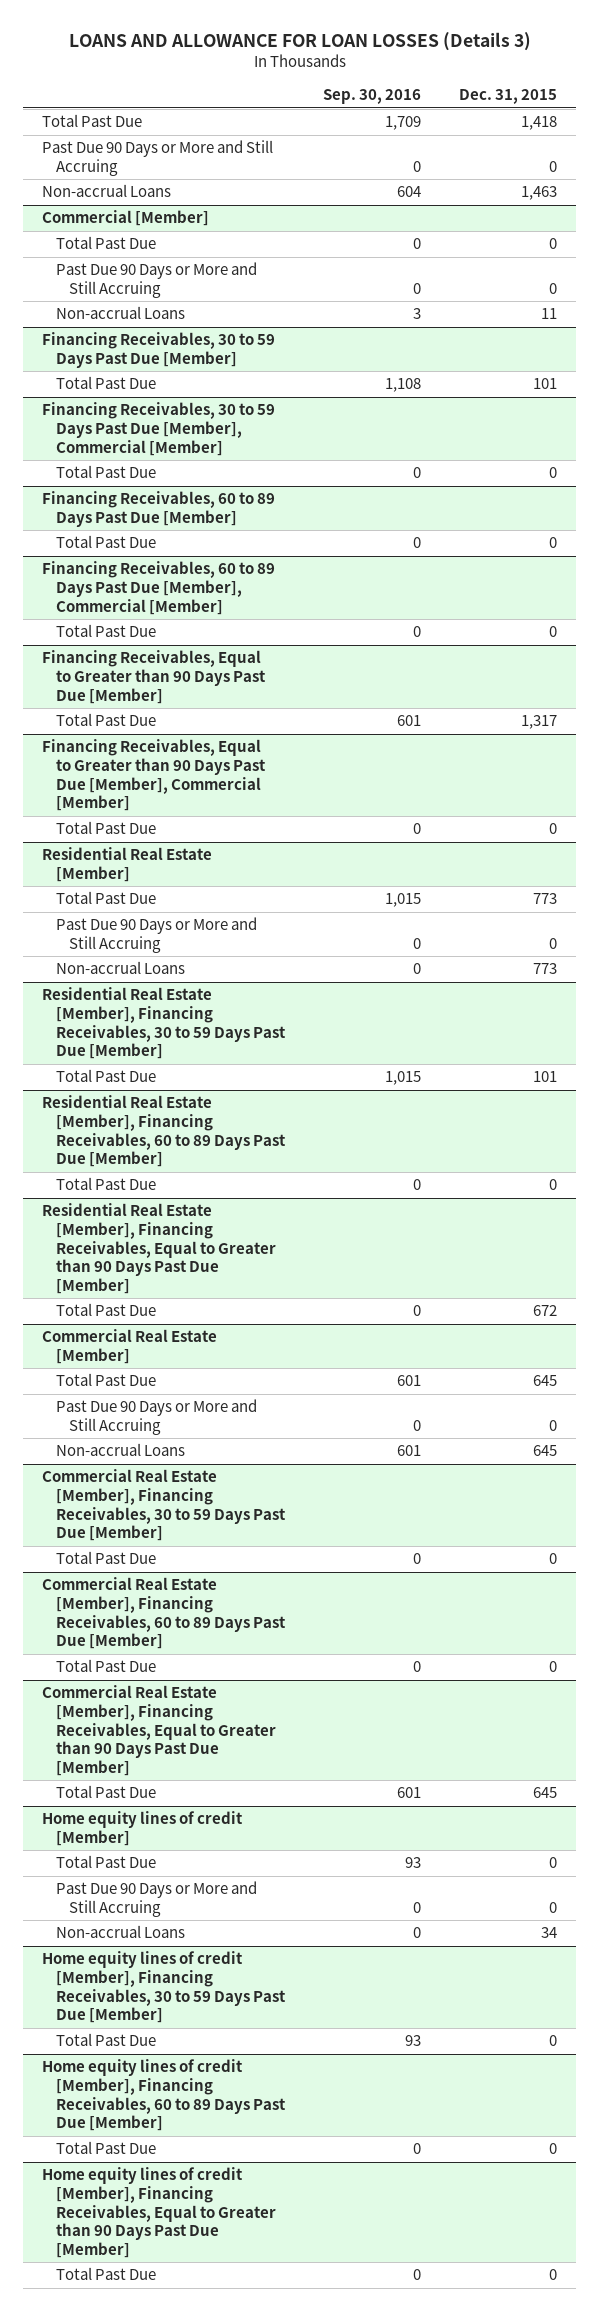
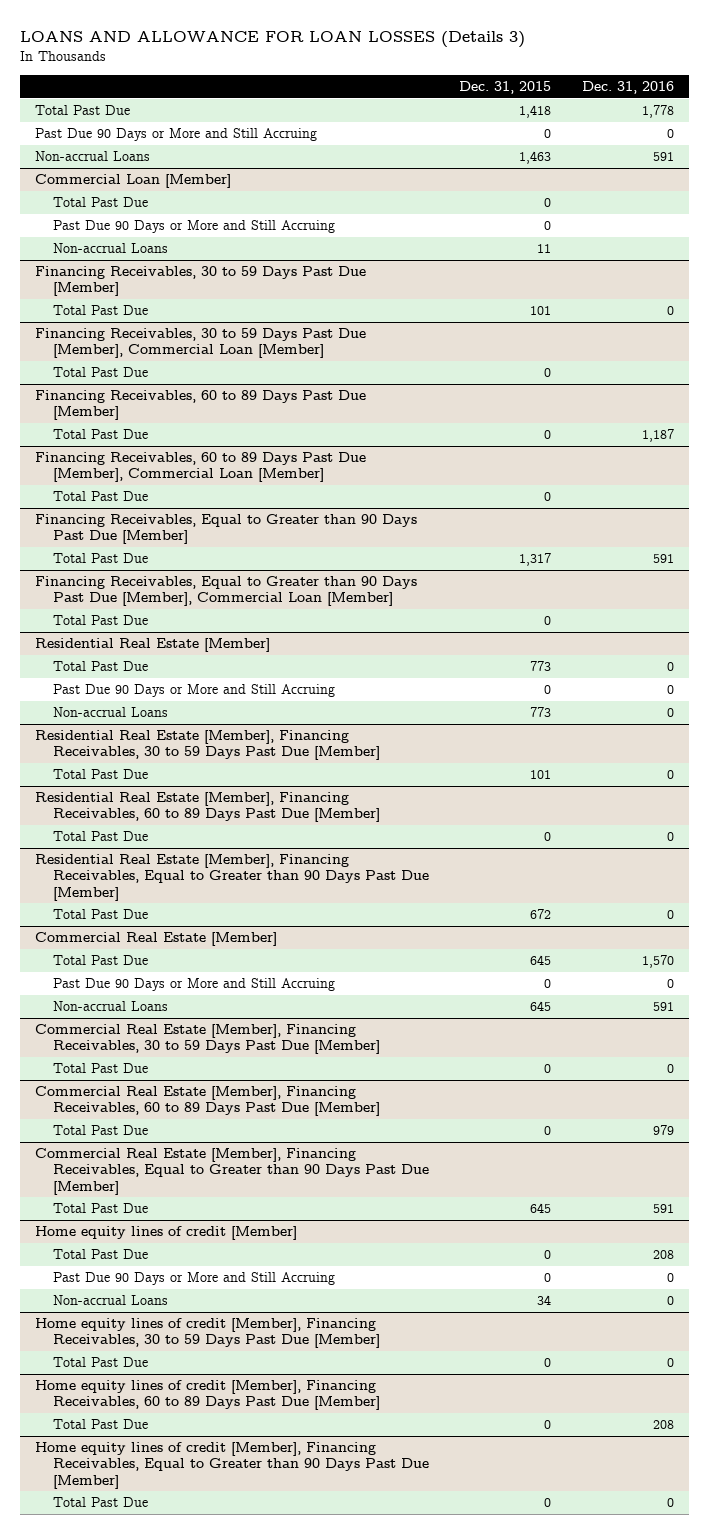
[322,89,421,105] Sep. 30, 2016 -> none
none -> [581,81,674,95] Dec. 31, 2016
[42,210,210,227] Commercial [Member] -> [35,174,232,189] Commercial Loan [Member]
[42,402,276,456] Financing Receivables, 30 to 59 Days Past Due [Member], Commercial [Member] -> [35,328,367,359] Financing Receivables, 30 to 59 Days Past Due [Member], Commercial Loan [Member]
[42,561,276,615] Financing Receivables, 60 to 89 Days Past Due [Member], Commercial [Member] -> [35,452,367,483] Financing Receivables, 60 to 89 Days Past Due [Member], Commercial Loan [Member]
[42,739,266,812] Financing Receivables, Equal to Greater than 90 Days Past Due [Member], Commercial [Member] -> [35,576,418,607] Financing Receivables, Equal to Greater than 90 Days Past Due [Member], Commercial Loan [Member]

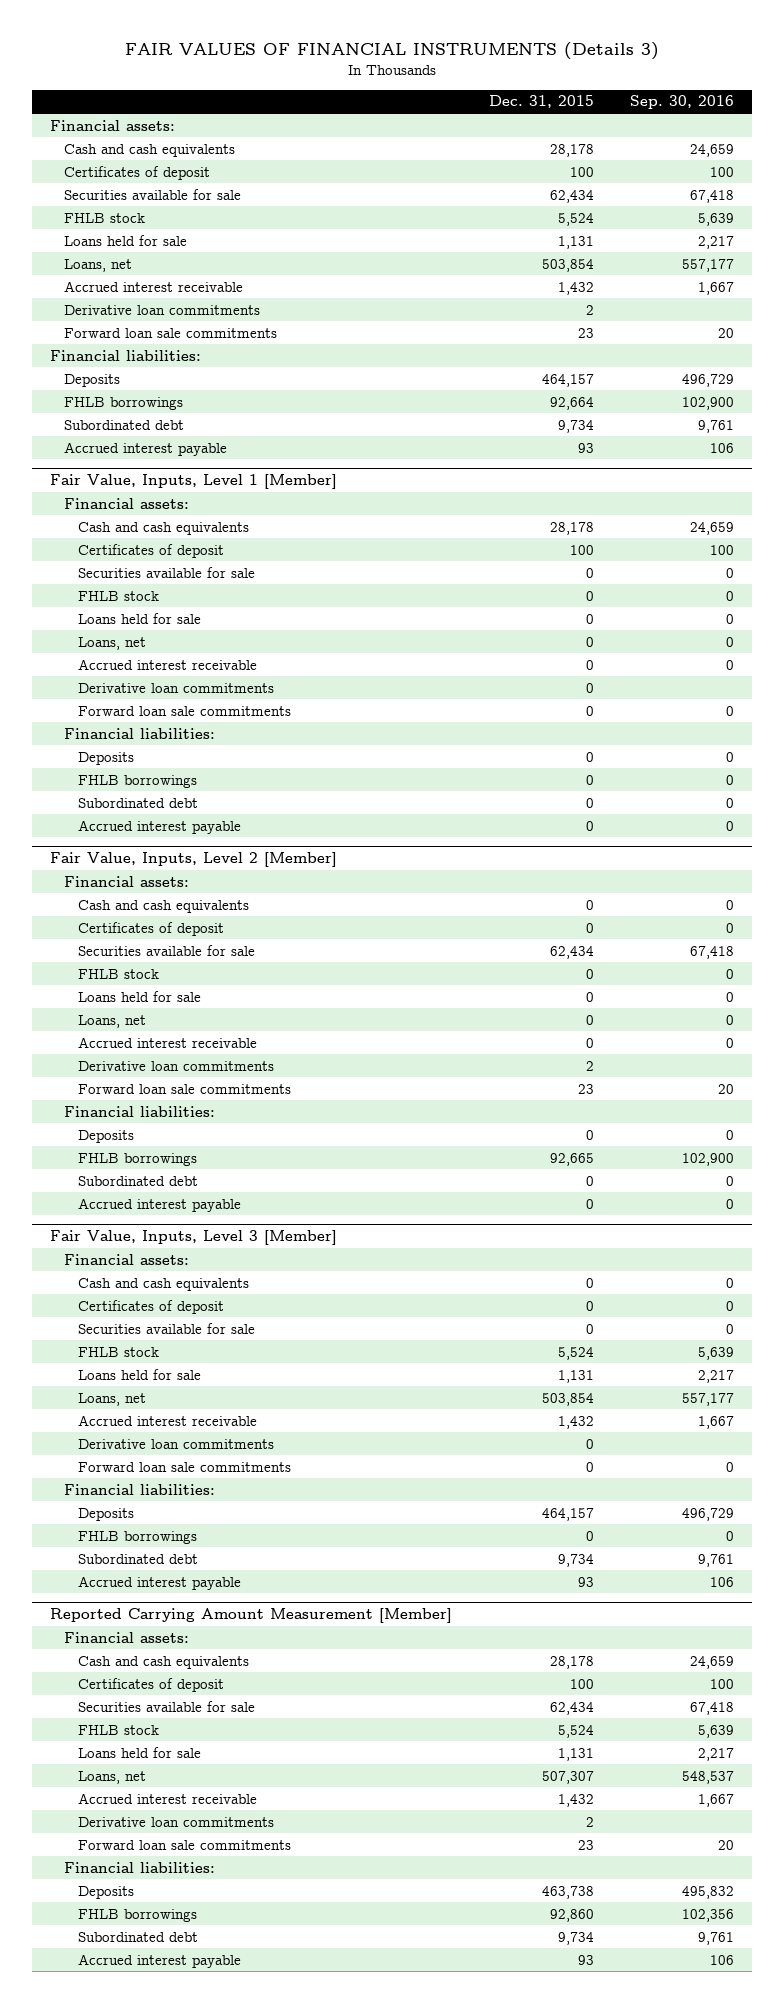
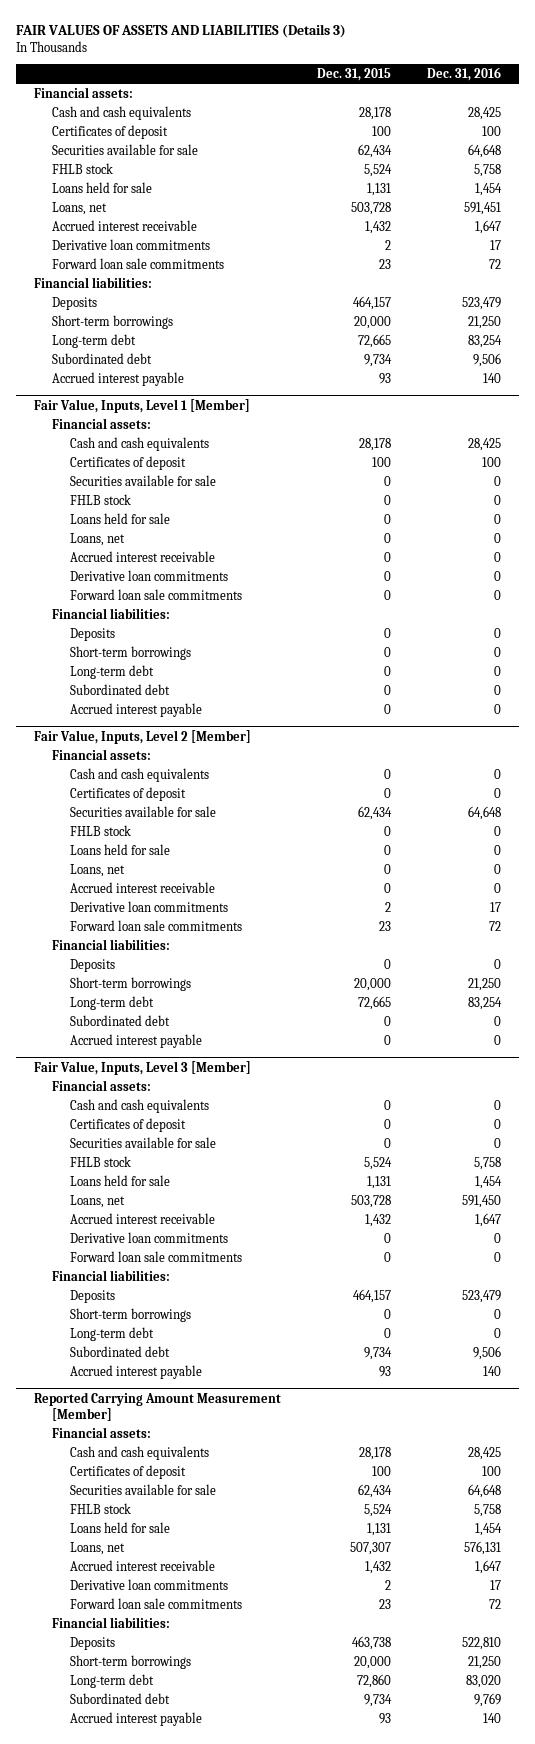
[125,42,660,61] FAIR VALUES OF FINANCIAL INSTRUMENTS (Details 3) -> [15,23,346,38] FAIR VALUES OF ASSETS AND LIABILITIES (Details 3)
[629,95,734,110] Sep. 30, 2016 -> none
none -> [426,66,501,81] Dec. 31, 2016
[541,258,594,272] 503,854 -> [350,201,391,215] 503,728
[64,396,184,410] FHLB borrowings -> none
none -> [51,314,173,329] Short-term borrowings
none -> [51,333,136,348] Long-term debt
none -> [69,645,191,660] Short-term borrowings
[78,774,198,788] FHLB borrowings -> [69,664,154,679] Long-term debt
[78,1152,198,1166] FHLB borrowings -> none
none -> [69,976,191,991] Short-term borrowings
none -> [69,995,154,1010] Long-term debt
[541,1392,594,1406] 503,854 -> [350,1194,391,1208] 503,728
none -> [69,1307,191,1322] Short-term borrowings
[78,1530,198,1544] FHLB borrowings -> [69,1326,154,1341] Long-term debt
[78,1908,198,1922] FHLB borrowings -> none
none -> [69,1654,191,1669] Short-term borrowings
none -> [69,1673,154,1688] Long-term debt

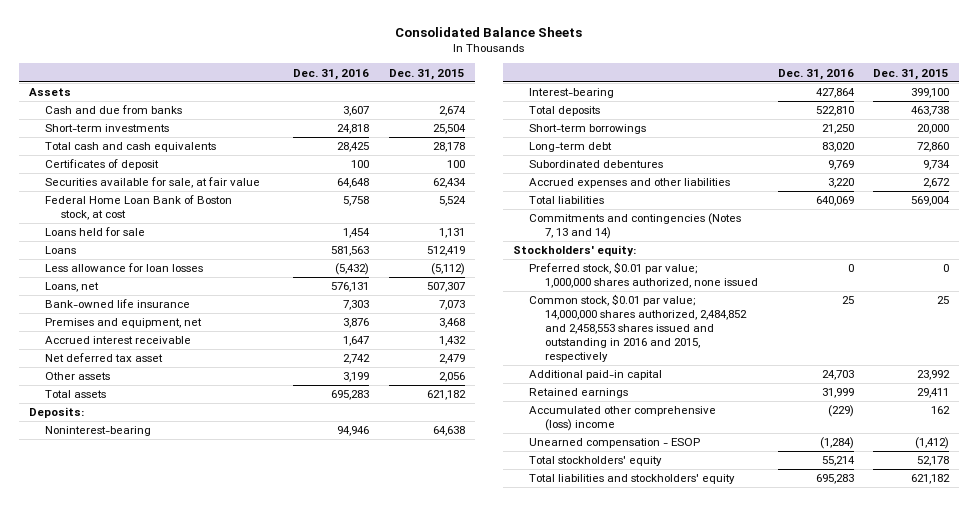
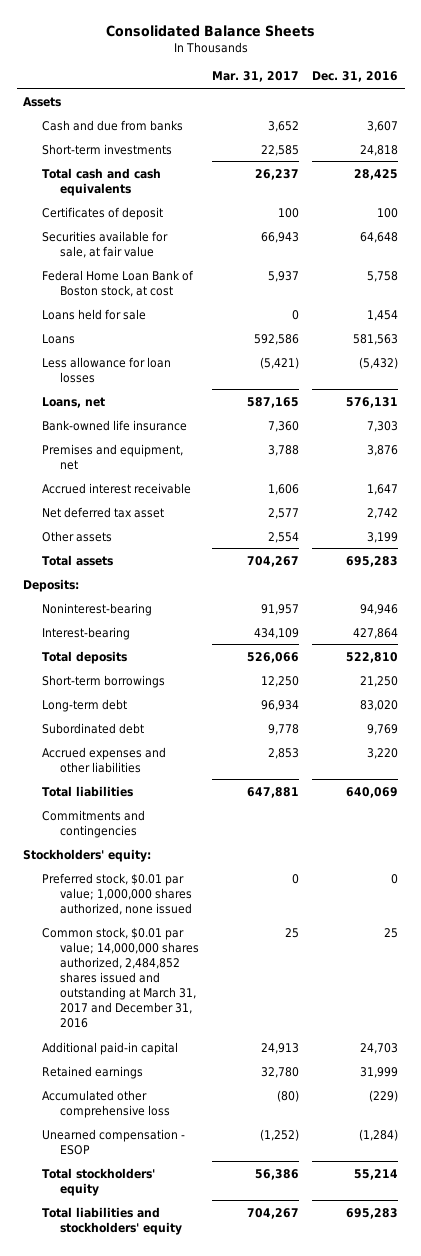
[388,68,465,80] Dec. 31, 2015 -> none
none -> [211,71,299,83] Mar. 31, 2017
[529,160,664,169] Subordinated debentures -> [41,722,144,734] Subordinated debt
[529,213,742,240] Commitments and contingencies (Notes 7, 13 and 14) -> [41,809,145,838] Commitments and contingencies
[529,294,748,362] Common stock, $0.01 par value; 14,000,000 shares authorized, 2,484,852 and 2,458,553 shares issued and outstanding in 2016 and 2015, respectively -> [41,926,199,1029] Common stock, $0.01 par value; 14,000,000 shares authorized, 2,484,852 shares issued and outstanding at March 31, 2017 and December 31, 2016
[529,406,717,432] Accumulated other comprehensive (loss) income -> [41,1089,170,1118] Accumulated other comprehensive loss

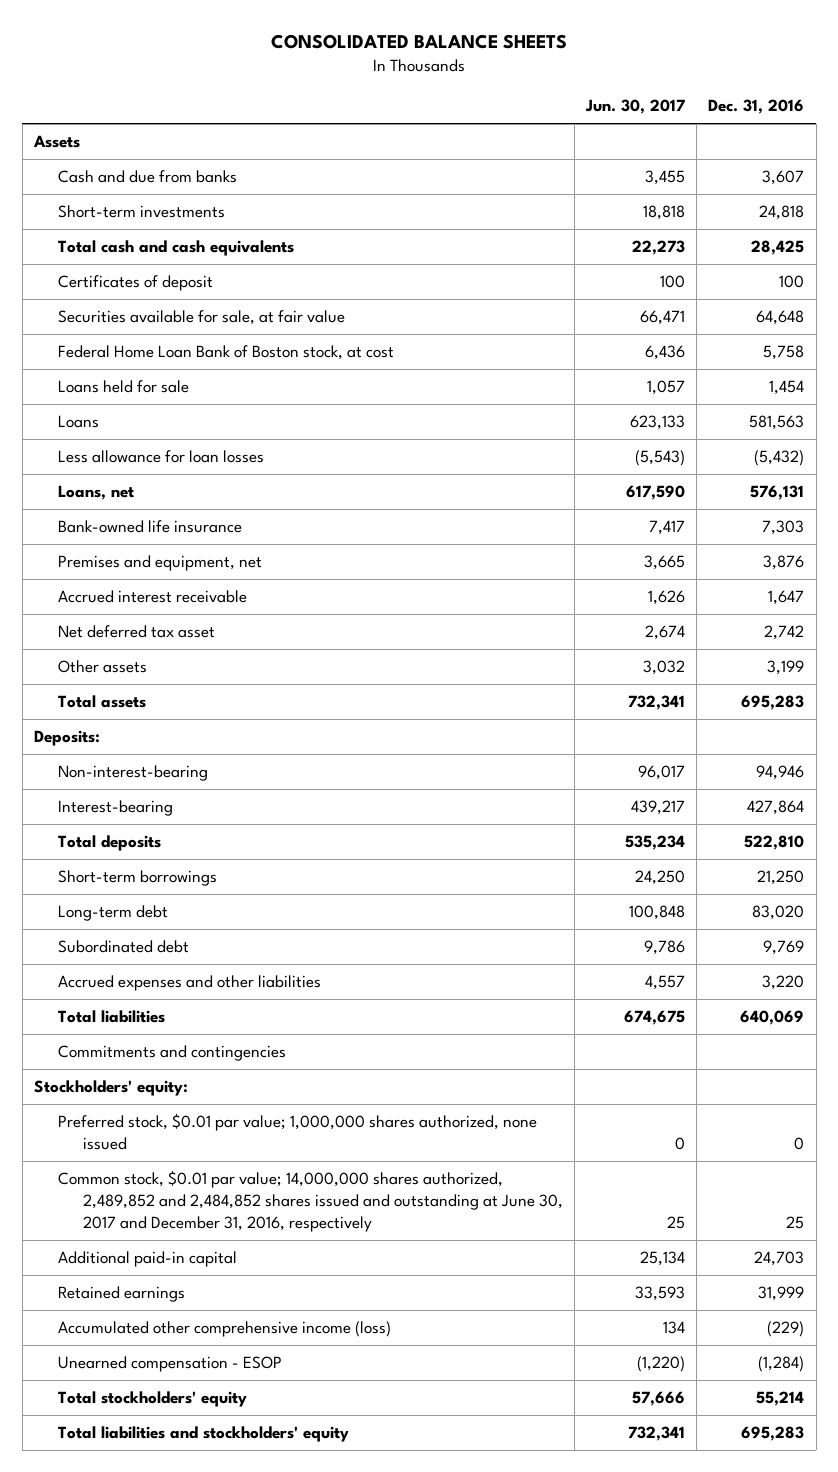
[105,24,315,37] Consolidated Balance Sheets -> [271,34,568,50] CONSOLIDATED BALANCE SHEETS
[211,71,299,83] Mar. 31, 2017 -> none
none -> [585,99,686,115] Jun. 30, 2017
[41,602,152,616] Noninterest-bearing -> [58,765,209,782] Non-interest-bearing
[41,926,199,1029] Common stock, $0.01 par value; 14,000,000 shares authorized, 2,484,852 shares issued and outstanding at March 31, 2017 and December 31, 2016 -> [58,1170,564,1232] Common stock, $0.01 par value; 14,000,000 shares authorized, 2,489,852 and 2,484,852 shares issued and outstanding at June 30, 2017 and December 31, 2016, respectively
[41,1089,170,1118] Accumulated other comprehensive loss -> [58,1321,392,1338] Accumulated other comprehensive income (loss)

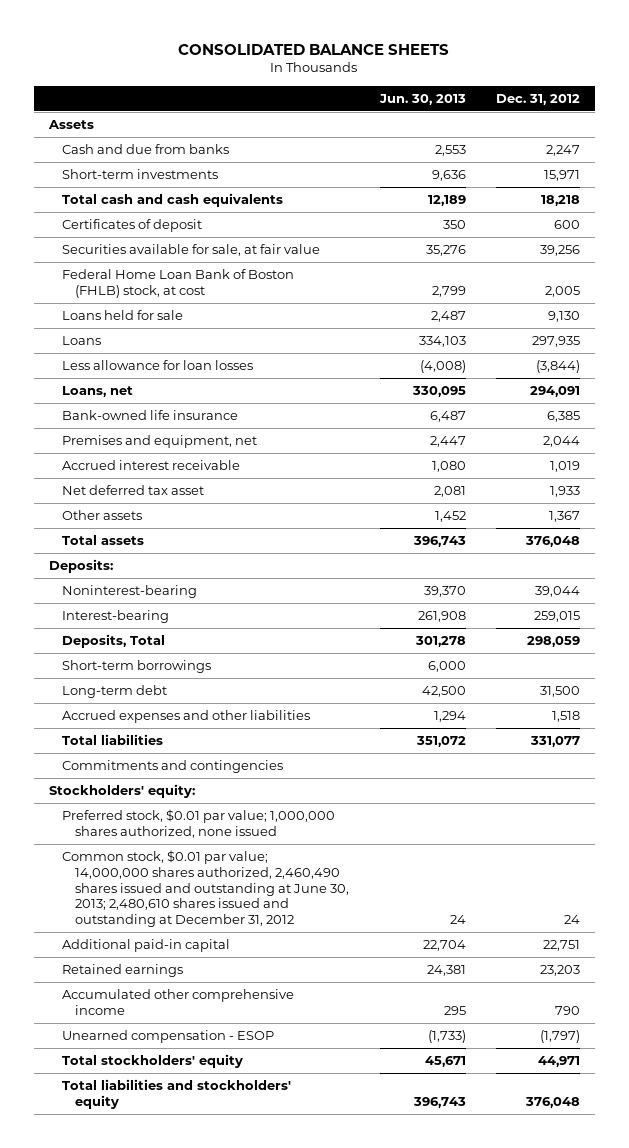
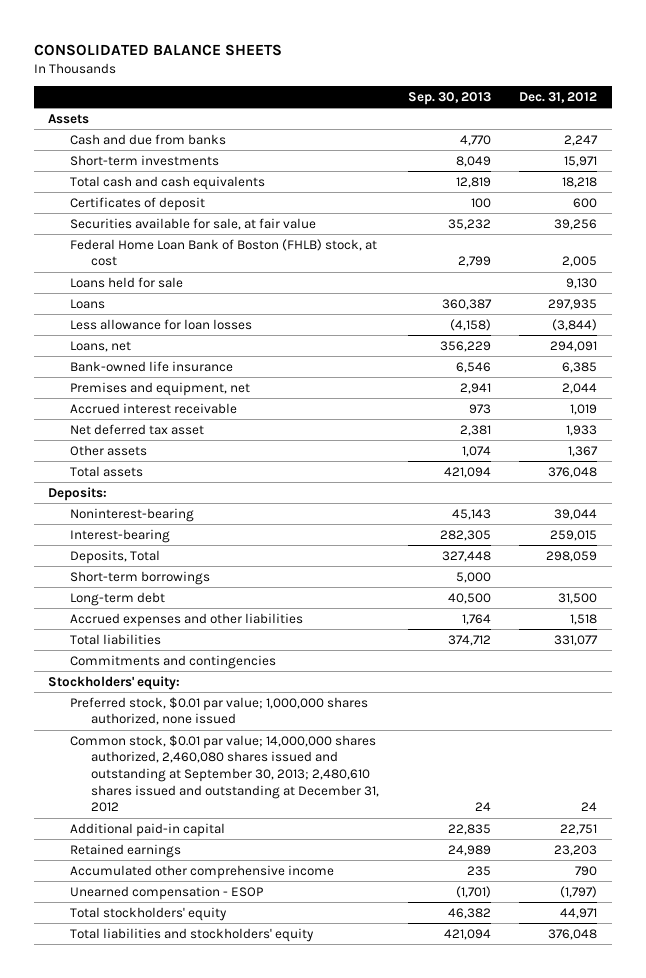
[378,93,466,105] Jun. 30, 2013 -> none
none -> [407,91,491,105] Sep. 30, 2013
[62,850,350,928] Common stock, $0.01 par value; 14,000,000 shares authorized, 2,460,490 shares issued and outstanding at June 30, 2013; 2,480,610 shares issued and outstanding at December 31, 2012 -> [69,734,379,813] Common stock, $0.01 par value; 14,000,000 shares authorized, 2,460,080 shares issued and outstanding at September 30, 2013; 2,480,610 shares issued and outstanding at December 31, 2012

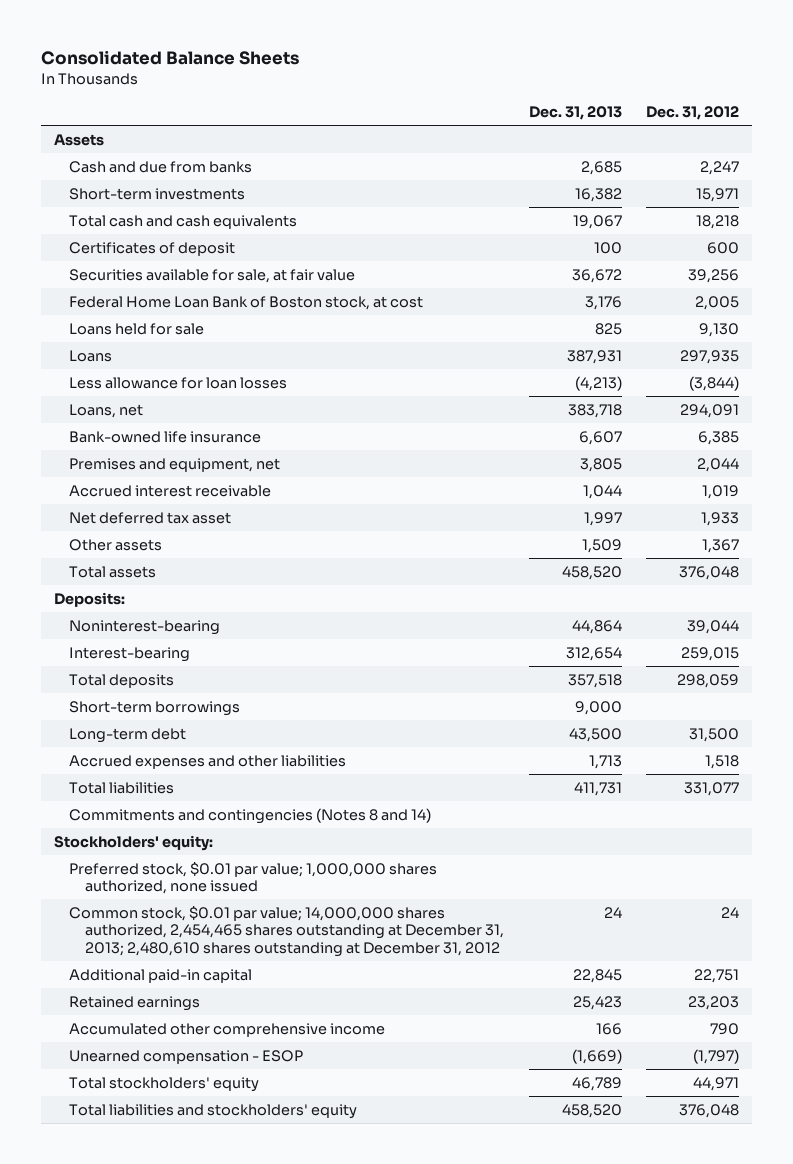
[33,43,282,56] CONSOLIDATED BALANCE SHEETS -> [41,50,300,66] Consolidated Balance Sheets
[407,91,491,105] Sep. 30, 2013 -> none
none -> [528,106,622,121] Dec. 31, 2013
[69,238,377,267] Federal Home Loan Bank of Boston (FHLB) stock, at cost -> [69,295,424,310] Federal Home Loan Bank of Boston stock, at cost
[69,549,160,564] Deposits, Total -> [69,673,175,688] Total deposits
[69,654,276,669] Commitments and contingencies -> [69,807,432,824] Commitments and contingencies (Notes 8 and 14)
[69,734,379,813] Common stock, $0.01 par value; 14,000,000 shares authorized, 2,460,080 shares issued and outstanding at September 30, 2013; 2,480,610 shares issued and outstanding at December 31, 2012 -> [69,905,504,957] Common stock, $0.01 par value; 14,000,000 shares authorized, 2,454,465 shares outstanding at December 31, 2013; 2,480,610 shares outstanding at December 31, 2012

